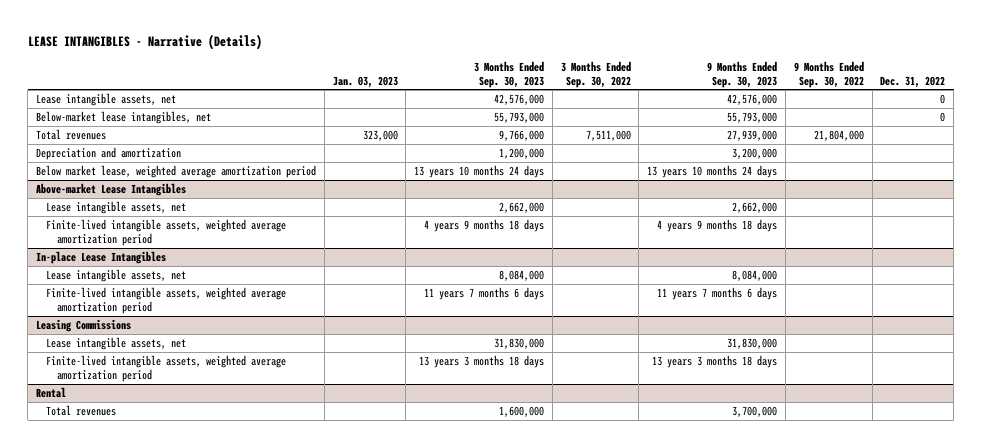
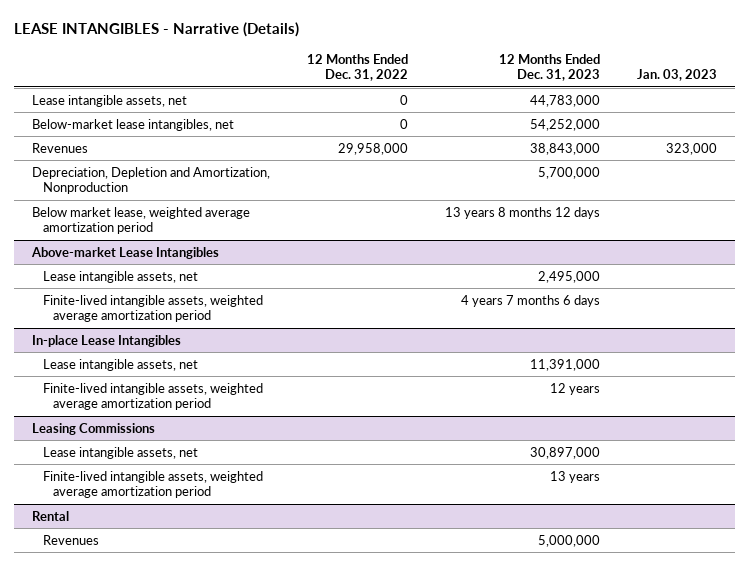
[474,60,545,88] 3 Months Ended Sep. 30, 2023 -> none
[560,60,631,88] 3 Months Ended Sep. 30, 2022 -> none
[707,60,778,88] 9 Months Ended Sep. 30, 2023 -> none
[793,60,864,88] 9 Months Ended Sep. 30, 2022 -> none
[880,75,946,88] Dec. 31, 2022 -> none
none -> [307,53,409,81] 12 Months Ended Dec. 31, 2022
none -> [499,53,601,81] 12 Months Ended Dec. 31, 2023
[36,128,107,140] Total revenues -> [32,142,89,153] Revenues
[36,146,182,160] Depreciation and amortization -> [32,166,271,194] Depreciation, Depletion and Amortization, Nonproduction
[46,404,117,416] Total revenues -> [42,534,99,545] Revenues

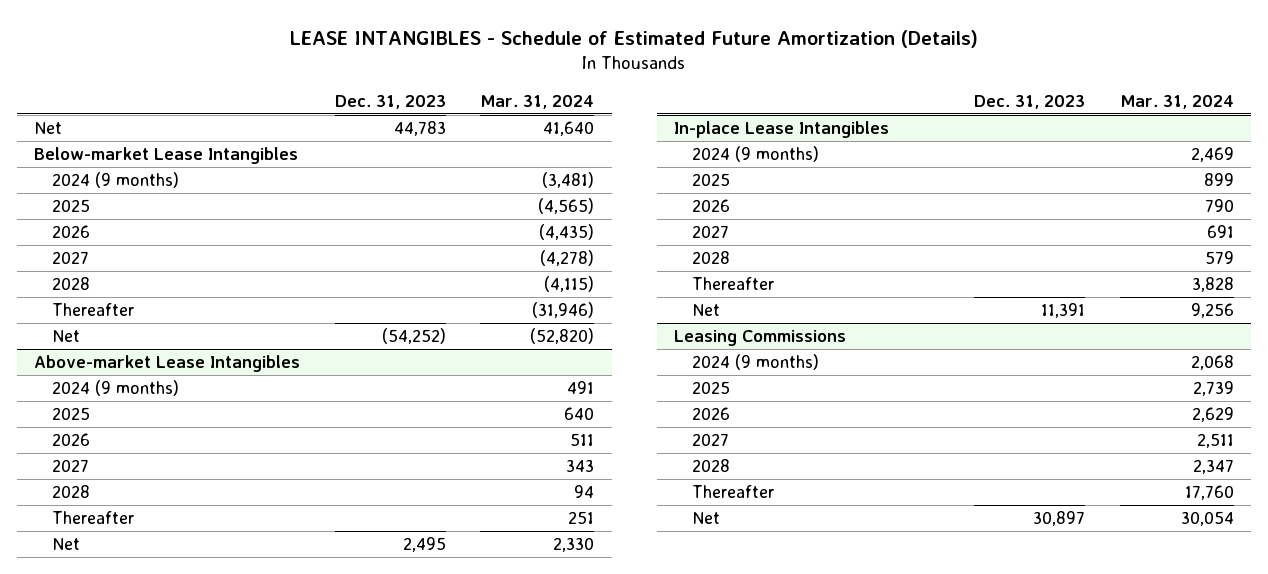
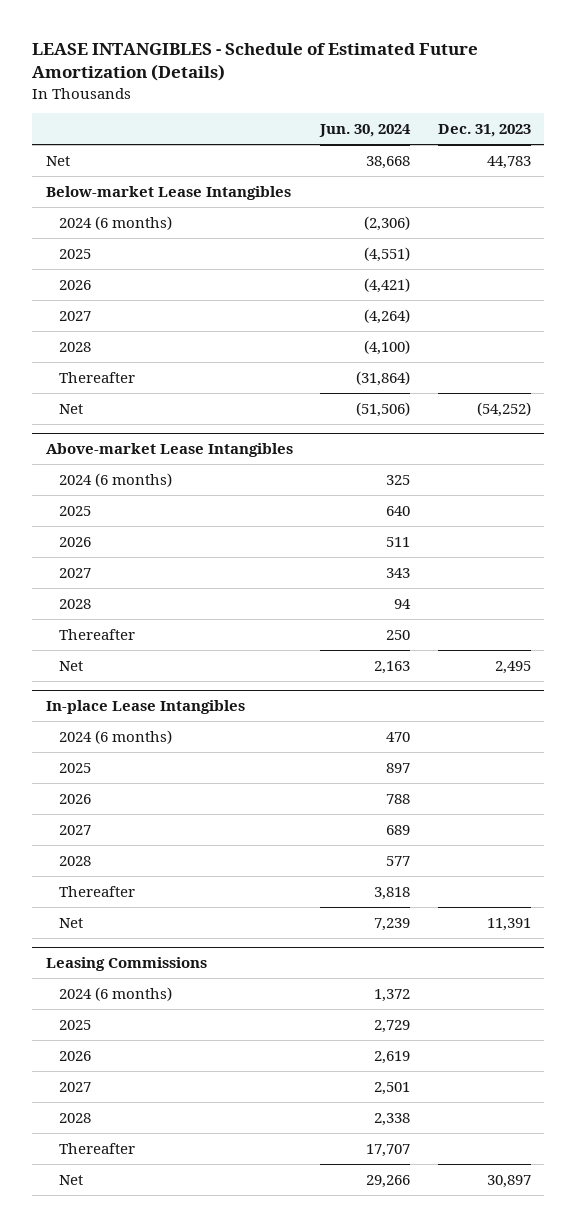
[480,94,595,109] Mar. 31, 2024 -> none
none -> [319,124,412,138] Jun. 30, 2024
[52,172,180,189] 2024 (9 months) -> [58,215,172,230] 2024 (6 months)
[52,380,180,397] 2024 (9 months) -> [58,472,172,487] 2024 (6 months)
[691,146,819,163] 2024 (9 months) -> [58,729,172,744] 2024 (6 months)
[691,354,819,371] 2024 (9 months) -> [58,986,172,1001] 2024 (6 months)

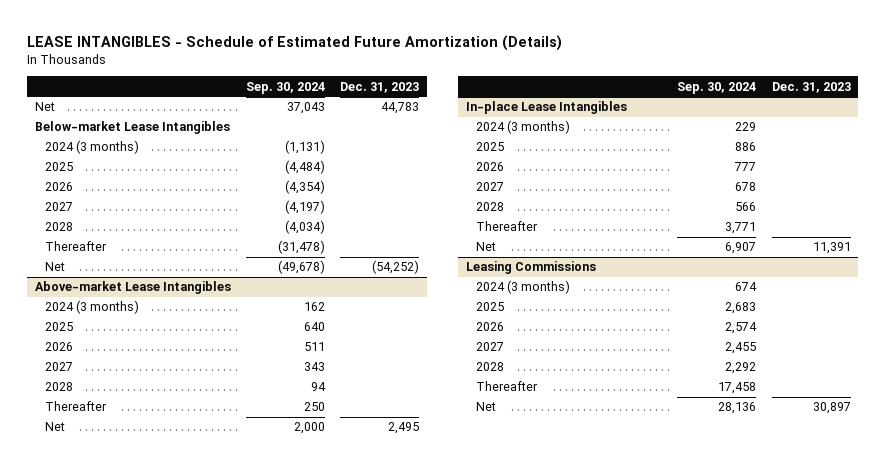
[319,124,412,138] Jun. 30, 2024 -> none
none -> [245,81,325,94] Sep. 30, 2024
[58,215,172,230] 2024 (6 months) -> [44,140,139,155] 2024 (3 months)
[58,472,172,487] 2024 (6 months) -> [44,300,139,315] 2024 (3 months)
[58,729,172,744] 2024 (6 months) -> [475,120,570,135] 2024 (3 months)
[58,986,172,1001] 2024 (6 months) -> [475,280,570,295] 2024 (3 months)

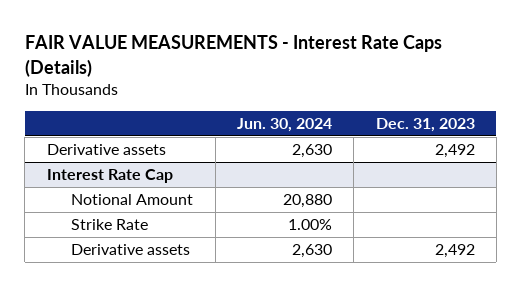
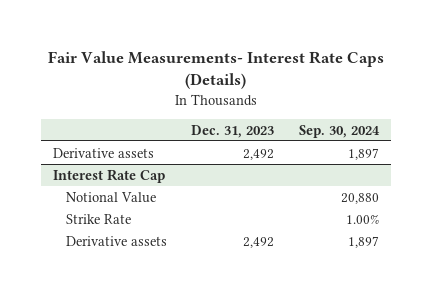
[24,35,442,77] FAIR VALUE MEASUREMENTS - Interest Rate Caps (Details) -> [47,51,384,90] Fair Value Measurements- Interest Rate Caps (Details)
[236,117,332,132] Jun. 30, 2024 -> none
none -> [298,124,380,138] Sep. 30, 2024
[71,193,194,205] Notional Amount -> [66,191,157,203] Notional Value

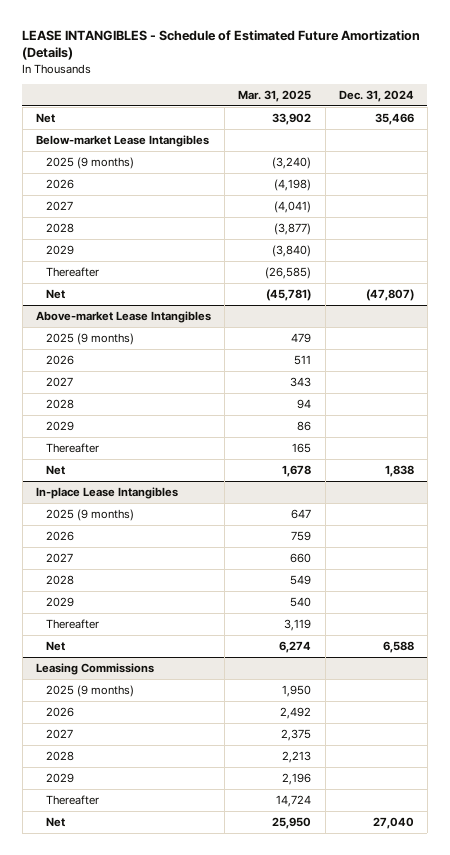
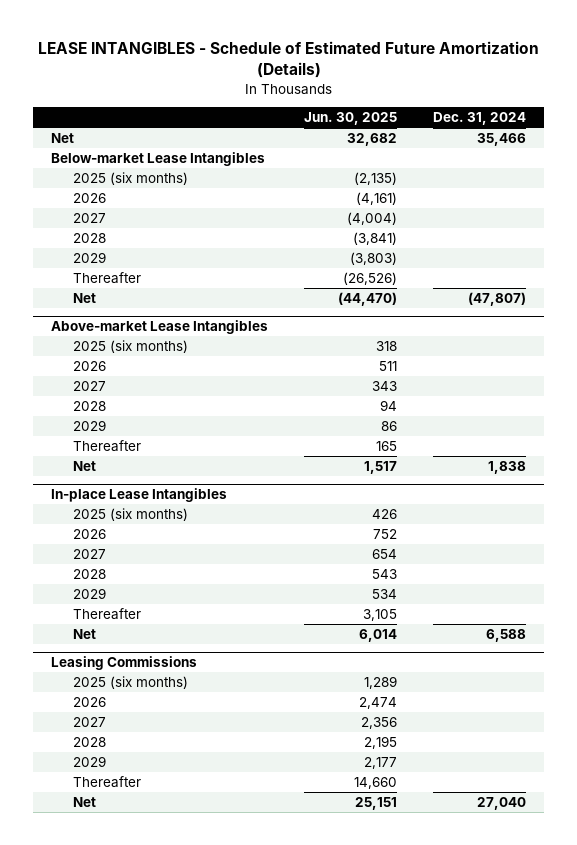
[238,89,312,102] Mar. 31, 2025 -> none
none -> [304,112,398,126] Jun. 30, 2025
[46,156,135,169] 2025 (9 months) -> [72,171,188,185] 2025 (six months)
[46,332,135,345] 2025 (9 months) -> [72,339,188,353] 2025 (six months)
[46,508,135,521] 2025 (9 months) -> [72,507,188,521] 2025 (six months)
[46,684,135,697] 2025 (9 months) -> [72,675,188,689] 2025 (six months)

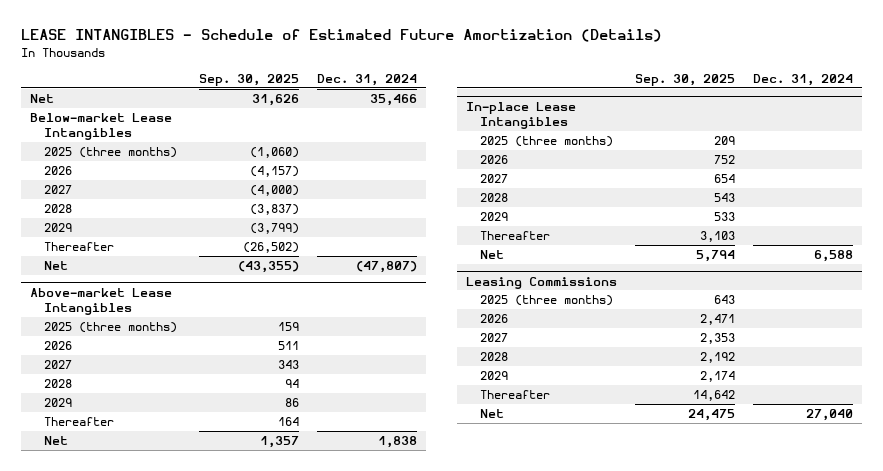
[304,112,398,126] Jun. 30, 2025 -> none
none -> [199,73,300,86] Sep. 30, 2025
[72,171,188,185] 2025 (six months) -> [44,146,178,158] 2025 (three months)
[72,339,188,353] 2025 (six months) -> [44,321,178,333] 2025 (three months)
[72,507,188,521] 2025 (six months) -> [480,135,614,147] 2025 (three months)
[72,675,188,689] 2025 (six months) -> [480,294,614,306] 2025 (three months)

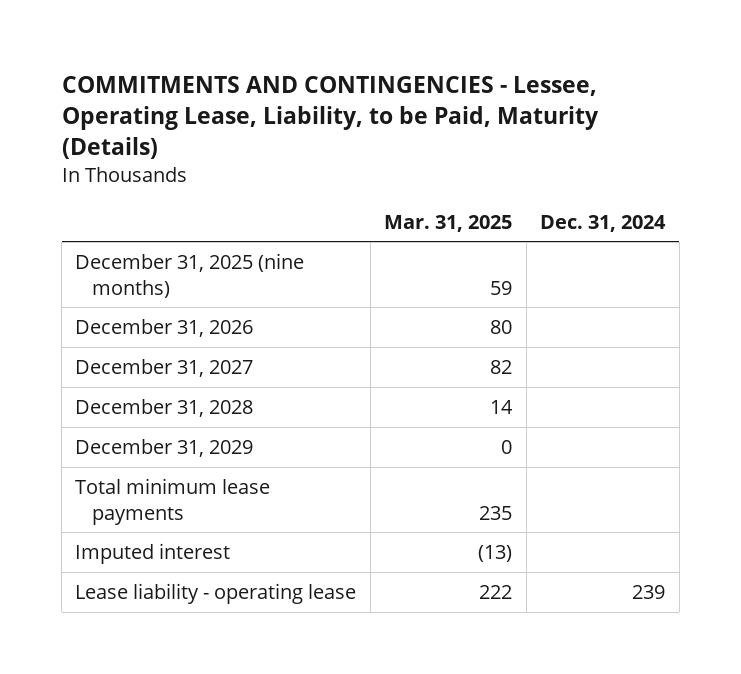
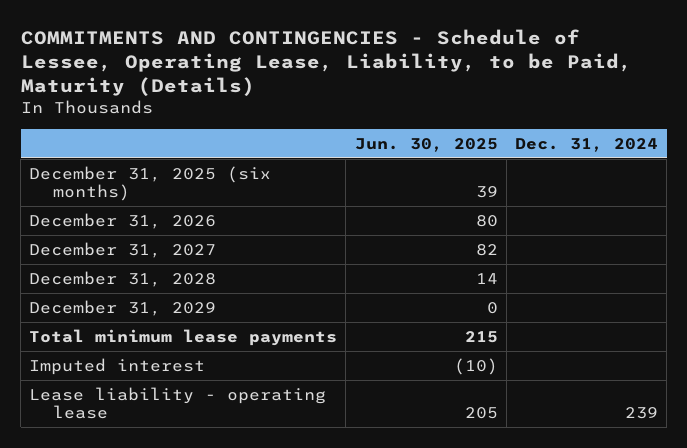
[61,75,599,159] COMMITMENTS AND CONTINGENCIES - Lessee, Operating Lease, Liability, to be Paid, Maturity (Details) -> [20,29,632,97] COMMITMENTS AND CONTINGENCIES - Schedule of Lessee, Operating Lease, Liability, to be Paid, Maturity (Details)
[384,214,513,232] Mar. 31, 2025 -> none
none -> [354,137,498,152] Jun. 30, 2025
[75,252,305,298] December 31, 2025 (nine months) -> [29,165,272,202] December 31, 2025 (six months)

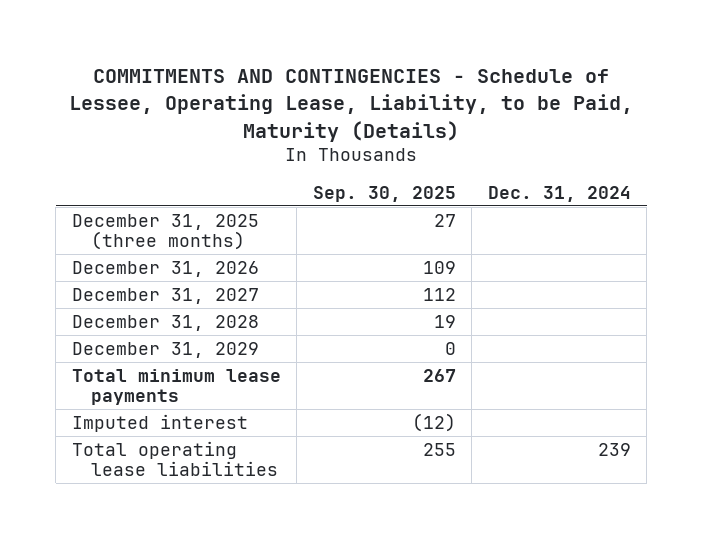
[354,137,498,152] Jun. 30, 2025 -> none
none -> [312,185,456,202] Sep. 30, 2025
[29,165,272,202] December 31, 2025 (six months) -> [71,213,259,251] December 31, 2025 (three months)
[29,386,327,420] Lease liability - operating lease -> [71,440,279,477] Total operating lease liabilities

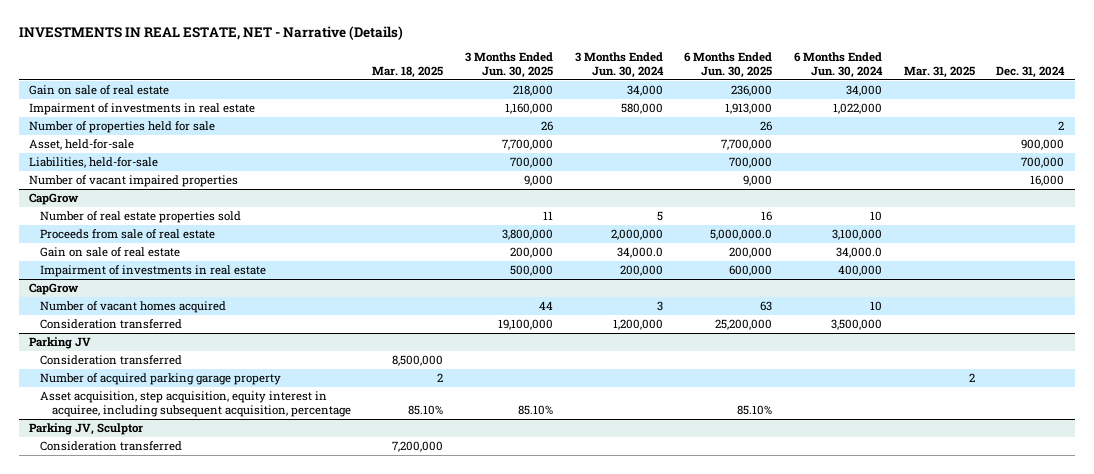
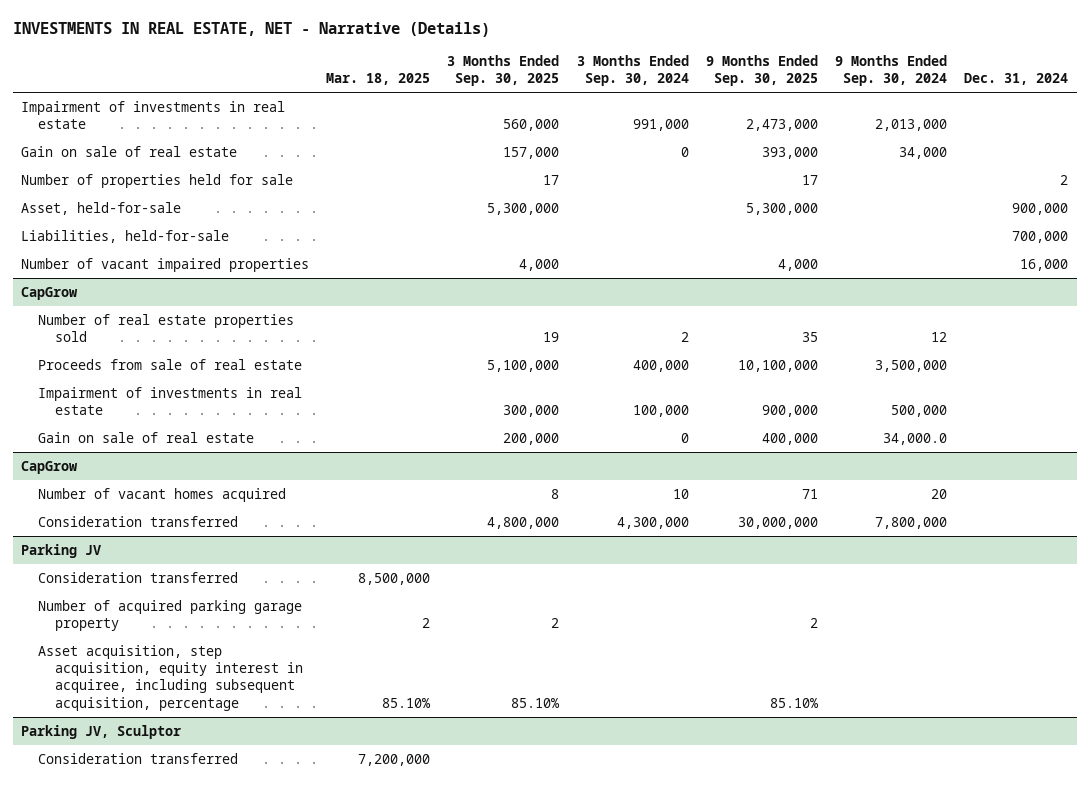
[464,52,553,79] 3 Months Ended Jun. 30, 2025 -> none
[574,52,664,79] 3 Months Ended Jun. 30, 2024 -> none
[684,52,773,79] 6 Months Ended Jun. 30, 2025 -> none
[793,52,883,79] 6 Months Ended Jun. 30, 2024 -> none
[903,66,975,79] Mar. 31, 2025 -> none
none -> [447,54,560,87] 3 Months Ended Sep. 30, 2025
none -> [576,54,689,87] 3 Months Ended Sep. 30, 2024
none -> [705,54,818,87] 9 Months Ended Sep. 30, 2025
none -> [834,54,947,87] 9 Months Ended Sep. 30, 2024
[29,85,170,96] Gain on sale of real estate -> [21,145,238,157] Gain on sale of real estate
[40,247,181,258] Gain on sale of real estate -> [38,431,255,443] Gain on sale of real estate

